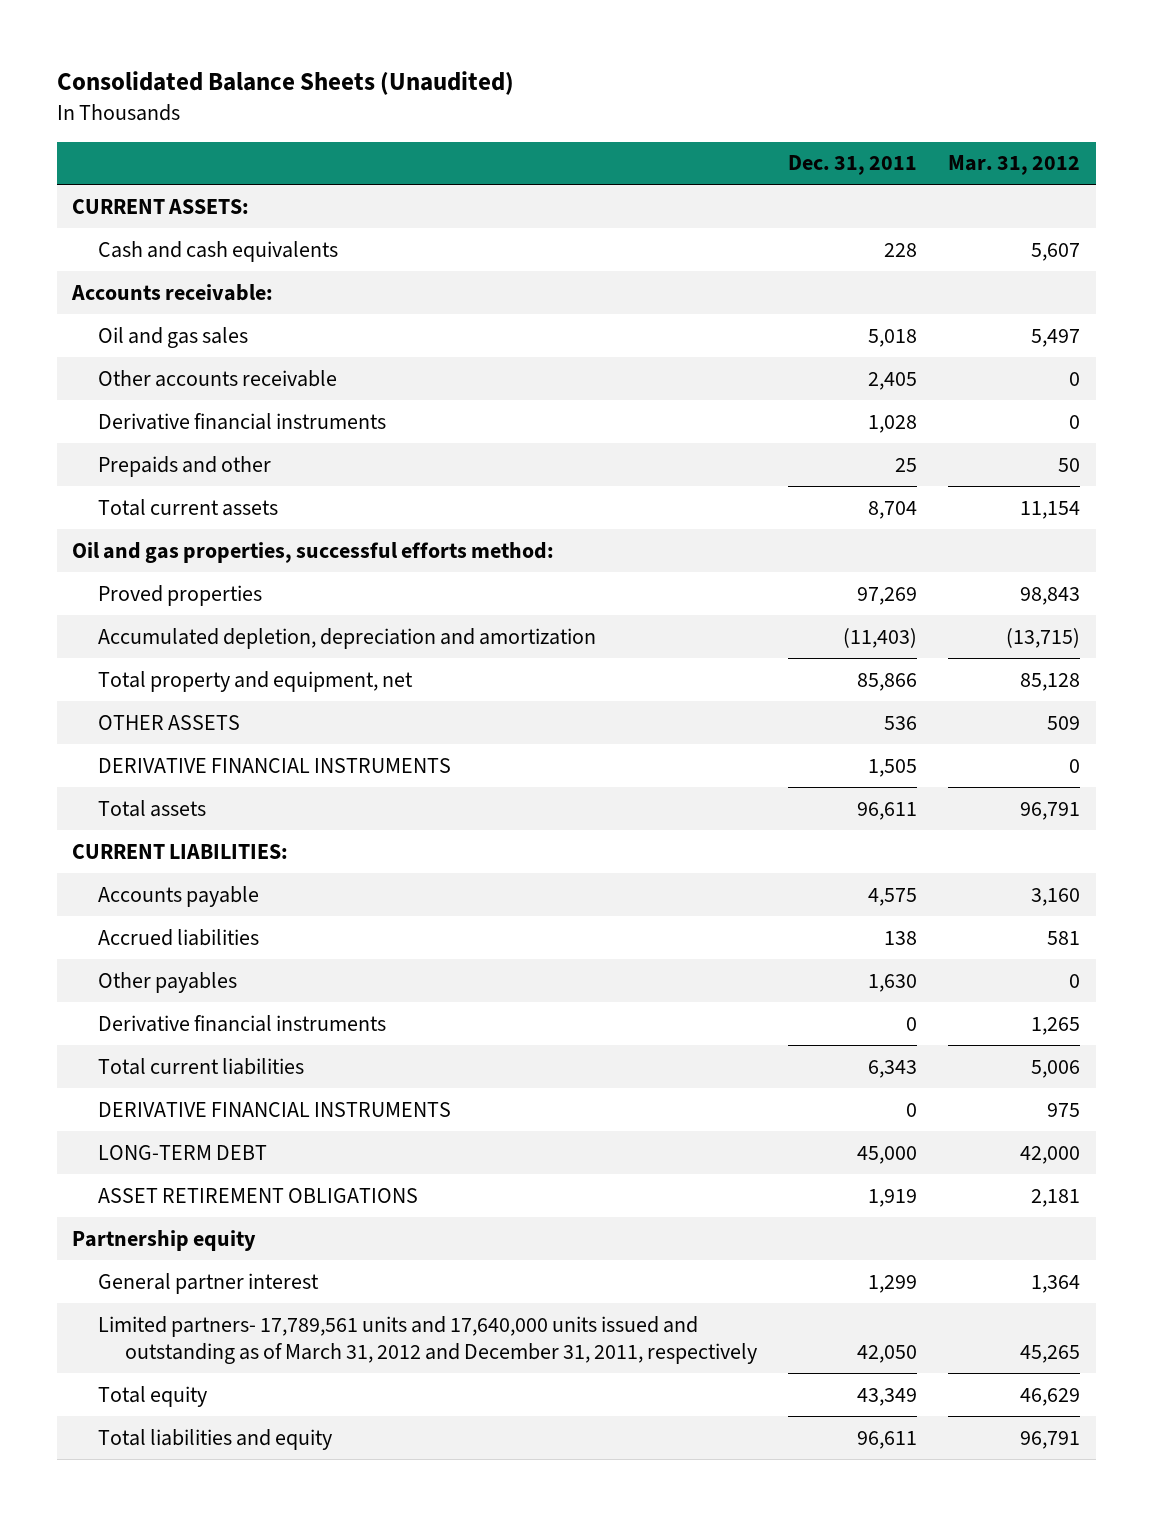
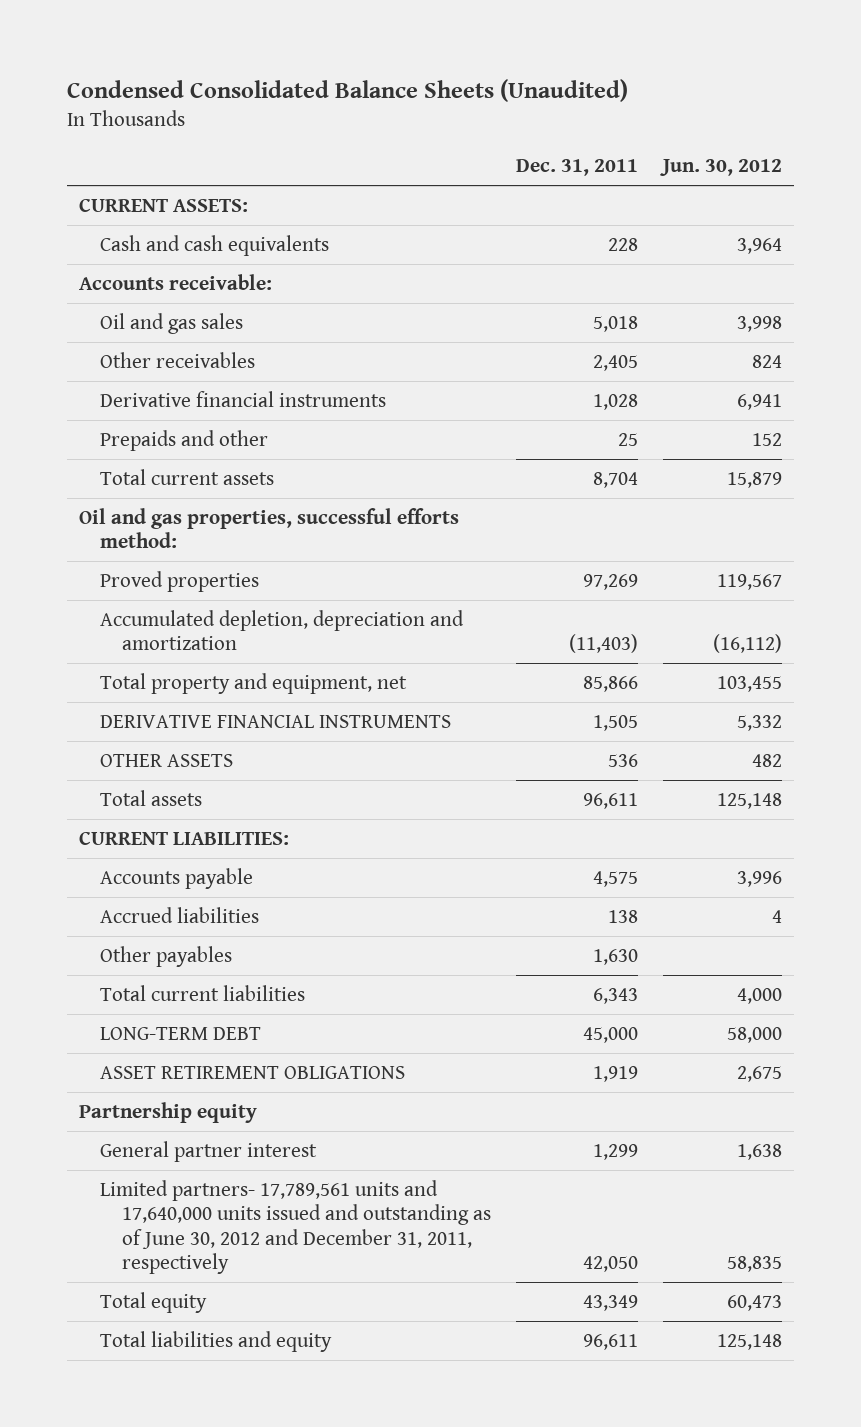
[56,71,514,96] Consolidated Balance Sheets (Unaudited) -> [66,79,628,103] Condensed Consolidated Balance Sheets (Unaudited)
[947,155,1080,176] Mar. 31, 2012 -> none
none -> [659,159,782,177] Jun. 30, 2012
[98,369,338,387] Other accounts receivable -> [100,351,256,368] Other receivables
[98,714,241,730] OTHER ASSETS -> [100,753,234,767] OTHER ASSETS
[98,1014,387,1032] Derivative financial instruments -> none
[98,1101,452,1117] DERIVATIVE FINANCIAL INSTRUMENTS -> none
[98,1315,757,1365] Limited partners- 17,789,561 units and 17,640,000 units issued and outstanding as of March 31, 2012 and December 31, 2011, respectively -> [100,1179,491,1274] Limited partners- 17,789,561 units and 17,640,000 units issued and outstanding as of June 30, 2012 and December 31, 2011, respectively

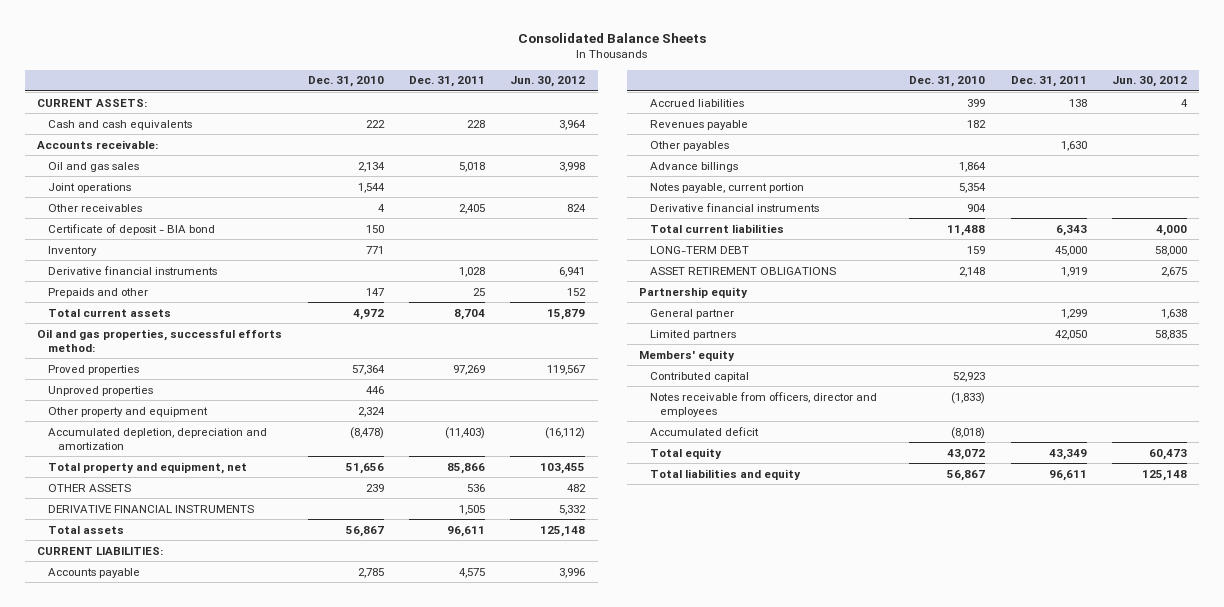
[66,79,628,103] Condensed Consolidated Balance Sheets (Unaudited) -> [518,32,707,43] Consolidated Balance Sheets
none -> [307,76,384,88] Dec. 31, 2010
none -> [47,182,131,193] Joint operations
none -> [47,223,215,235] Certificate of deposit - BIA bond
none -> [47,245,97,256] Inventory
none -> [47,385,153,396] Unproved properties
none -> [47,406,208,417] Other property and equipment
[100,714,452,728] DERIVATIVE FINANCIAL INSTRUMENTS -> [47,504,254,513] DERIVATIVE FINANCIAL INSTRUMENTS
none -> [649,119,748,130] Revenues payable
none -> [649,161,738,172] Advance billings
none -> [649,182,804,193] Notes payable, current portion
none -> [649,202,819,212] Derivative financial instruments
[100,1140,318,1162] General partner interest -> [649,308,734,319] General partner
[100,1179,491,1274] Limited partners- 17,789,561 units and 17,640,000 units issued and outstanding as of June 30, 2012 and December 31, 2011, respectively -> [649,329,736,340] Limited partners
none -> [639,349,736,361] Members' equity
none -> [649,371,749,382] Contributed capital
none -> [649,391,877,417] Notes receivable from officers, director and employees
none -> [649,426,759,436] Accumulated deficit

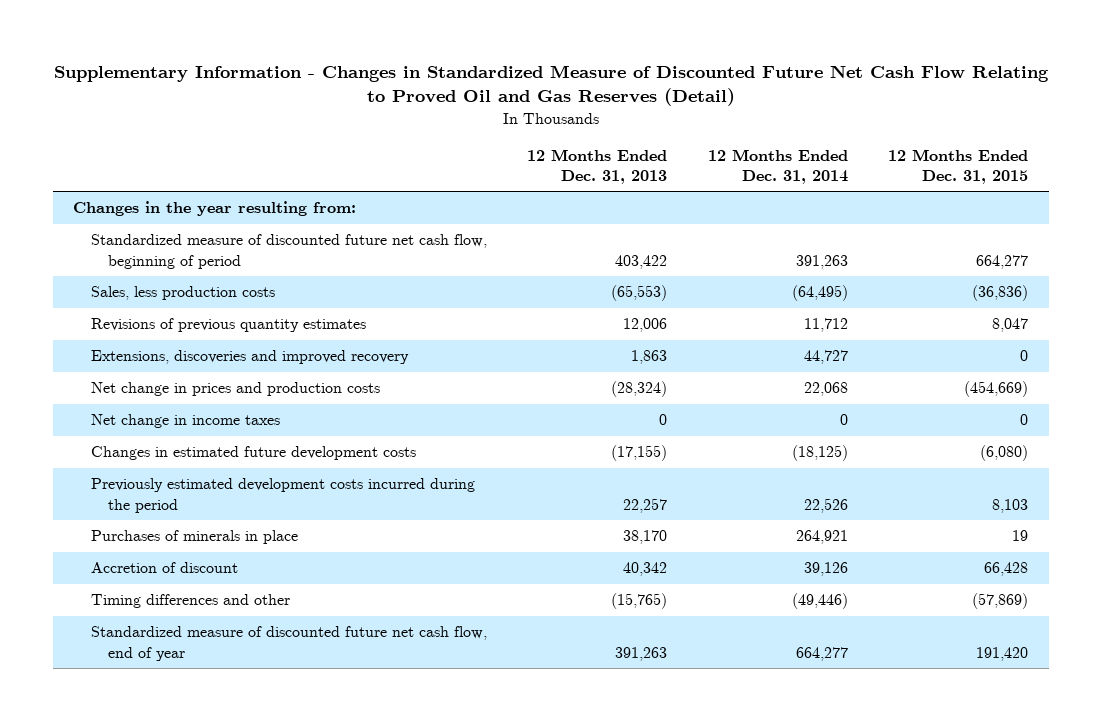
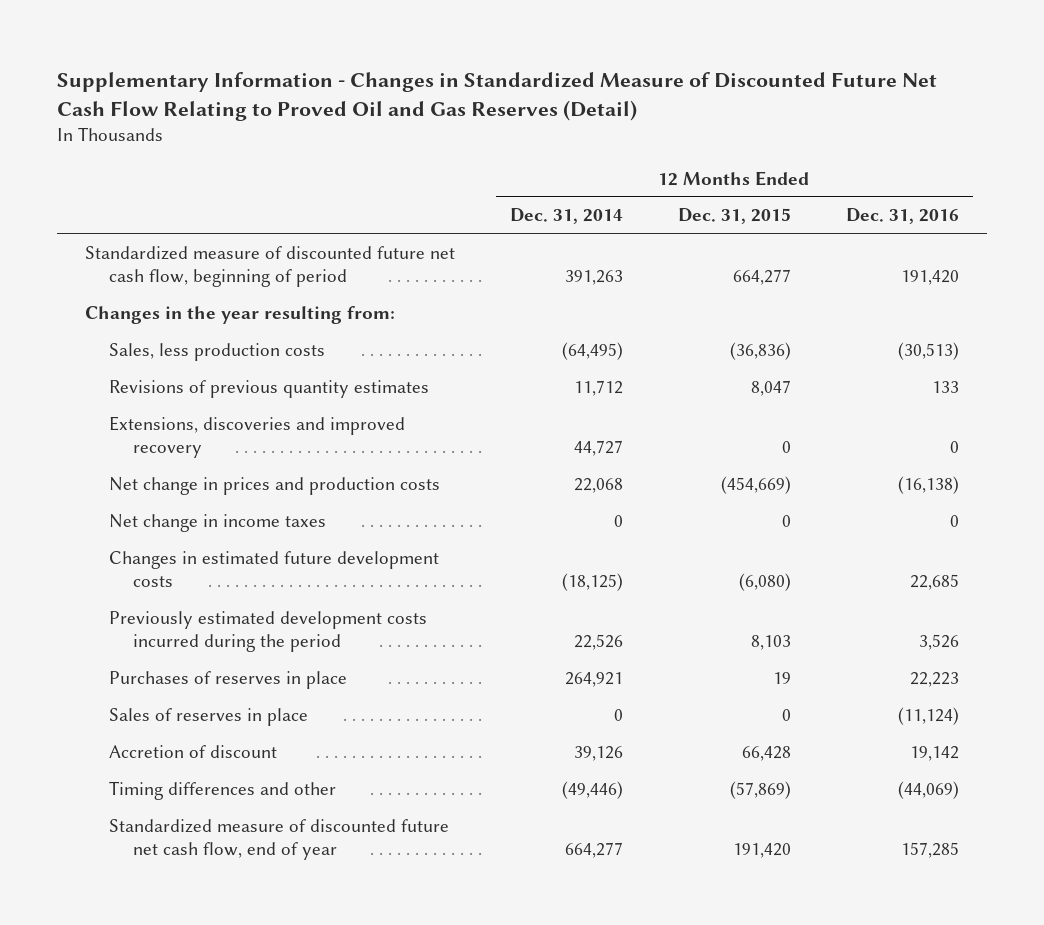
[527,148,668,185] 12 Months Ended Dec. 31, 2013 -> none
none -> [846,208,960,225] Dec. 31, 2016
[73,201,357,217] Changes in the year resulting from: -> [84,306,395,325] Changes in the year resulting from:
[90,530,298,545] Purchases of minerals in place -> [108,671,347,690] Purchases of reserves in place
none -> [108,708,308,727] Sales of reserves in place

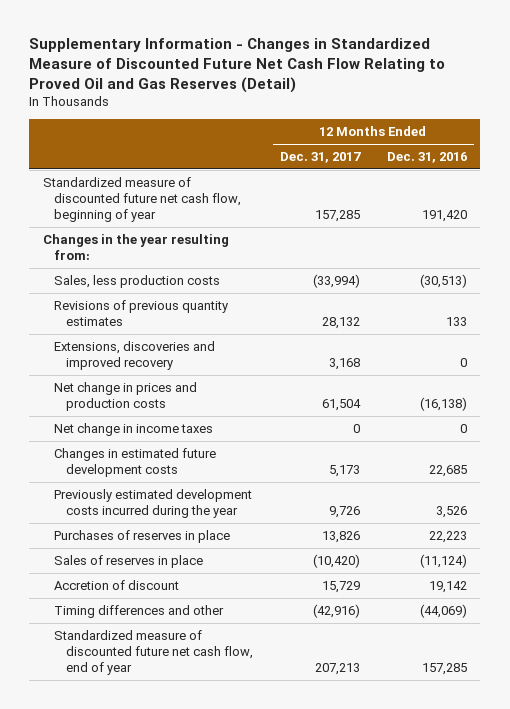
[509,208,623,225] Dec. 31, 2014 -> none
[677,208,791,225] Dec. 31, 2015 -> none
none -> [279,151,361,163] Dec. 31, 2017
[84,246,455,288] Standardized measure of discounted future net cash flow, beginning of period -> [42,176,242,223] Standardized measure of discounted future net cash flow, beginning of year
[108,611,427,653] Previously estimated development costs incurred during the period -> [54,488,253,519] Previously estimated development costs incurred during the year

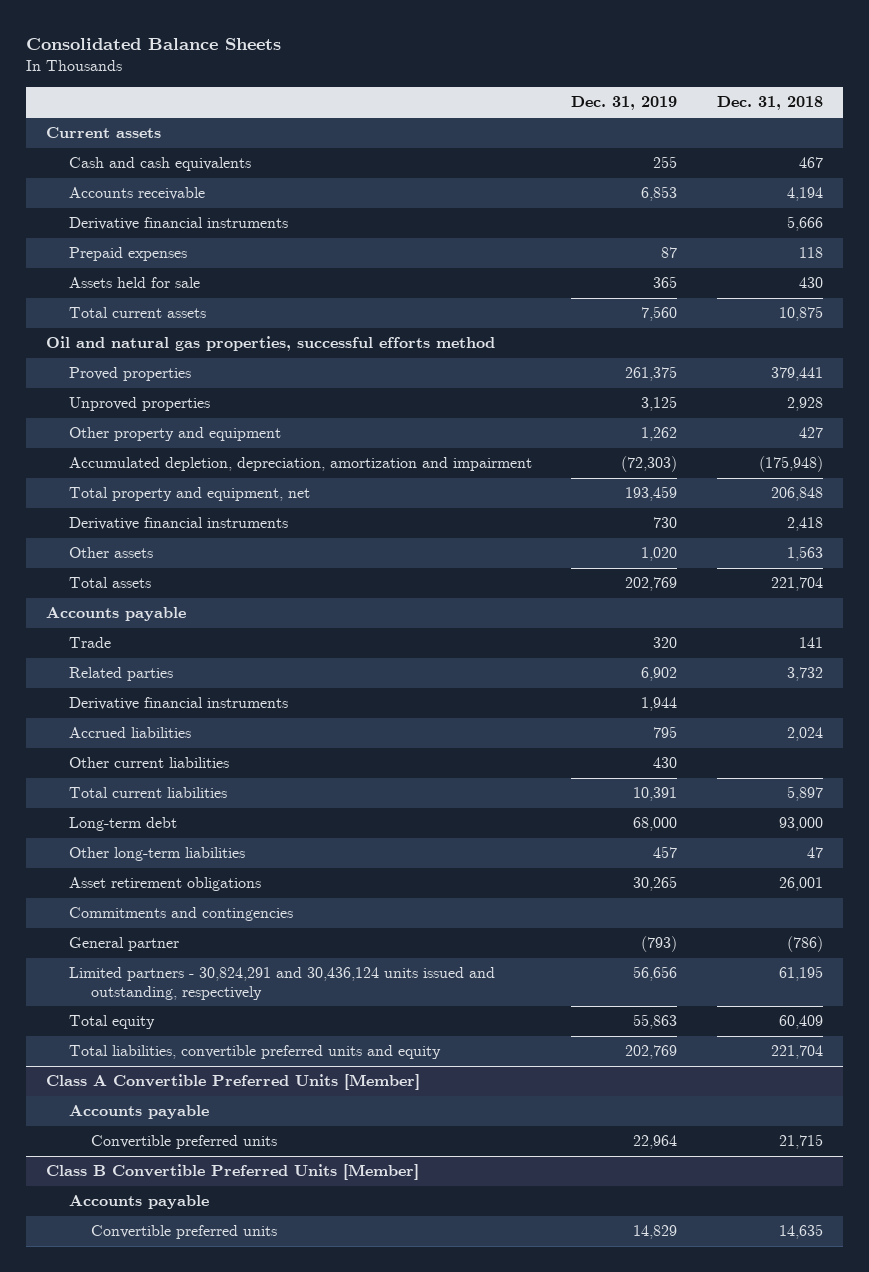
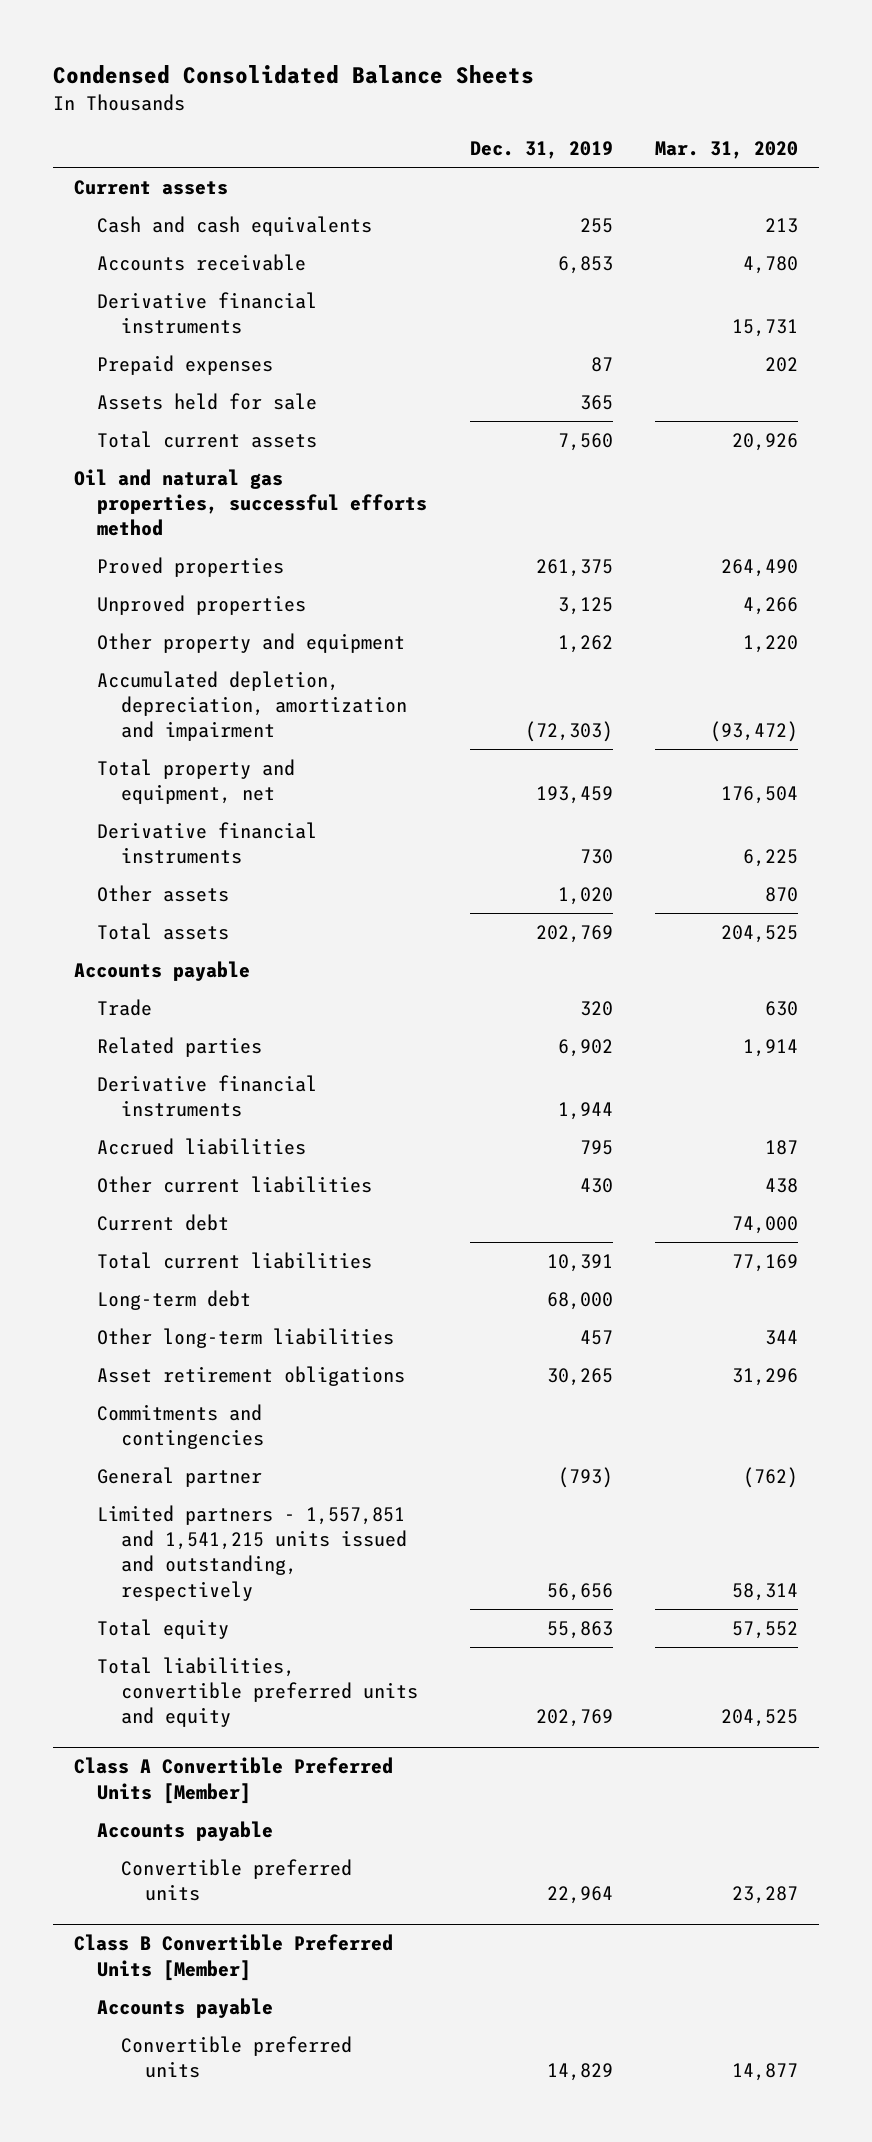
[25,38,281,51] Consolidated Balance Sheets -> [52,65,534,85] Condensed Consolidated Balance Sheets
[716,96,823,111] Dec. 31, 2018 -> none
none -> [654,141,798,160] Mar. 31, 2020
none -> [97,1213,230,1231] Current debt
[68,967,495,1000] Limited partners - 30,824,291 and 30,436,124 units issued and outstanding, respectively -> [97,1504,407,1601] Limited partners - 1,557,851 and 1,541,215 units issued and outstanding, respectively

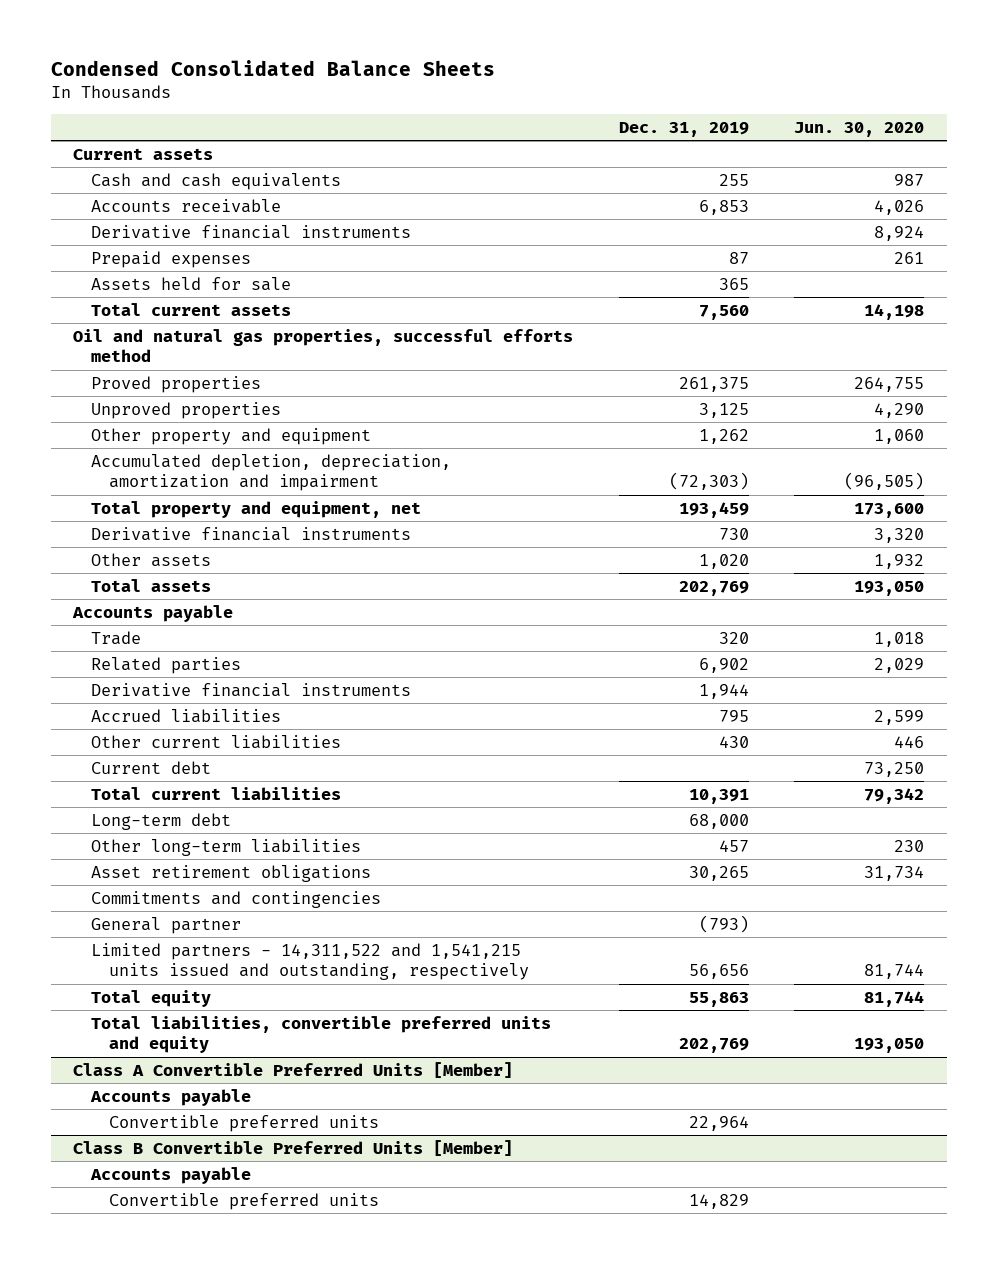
[654,141,798,160] Mar. 31, 2020 -> none
none -> [794,122,925,138] Jun. 30, 2020
[97,1504,407,1601] Limited partners - 1,557,851 and 1,541,215 units issued and outstanding, respectively -> [91,942,529,981] Limited partners - 14,311,522 and 1,541,215 units issued and outstanding, respectively

